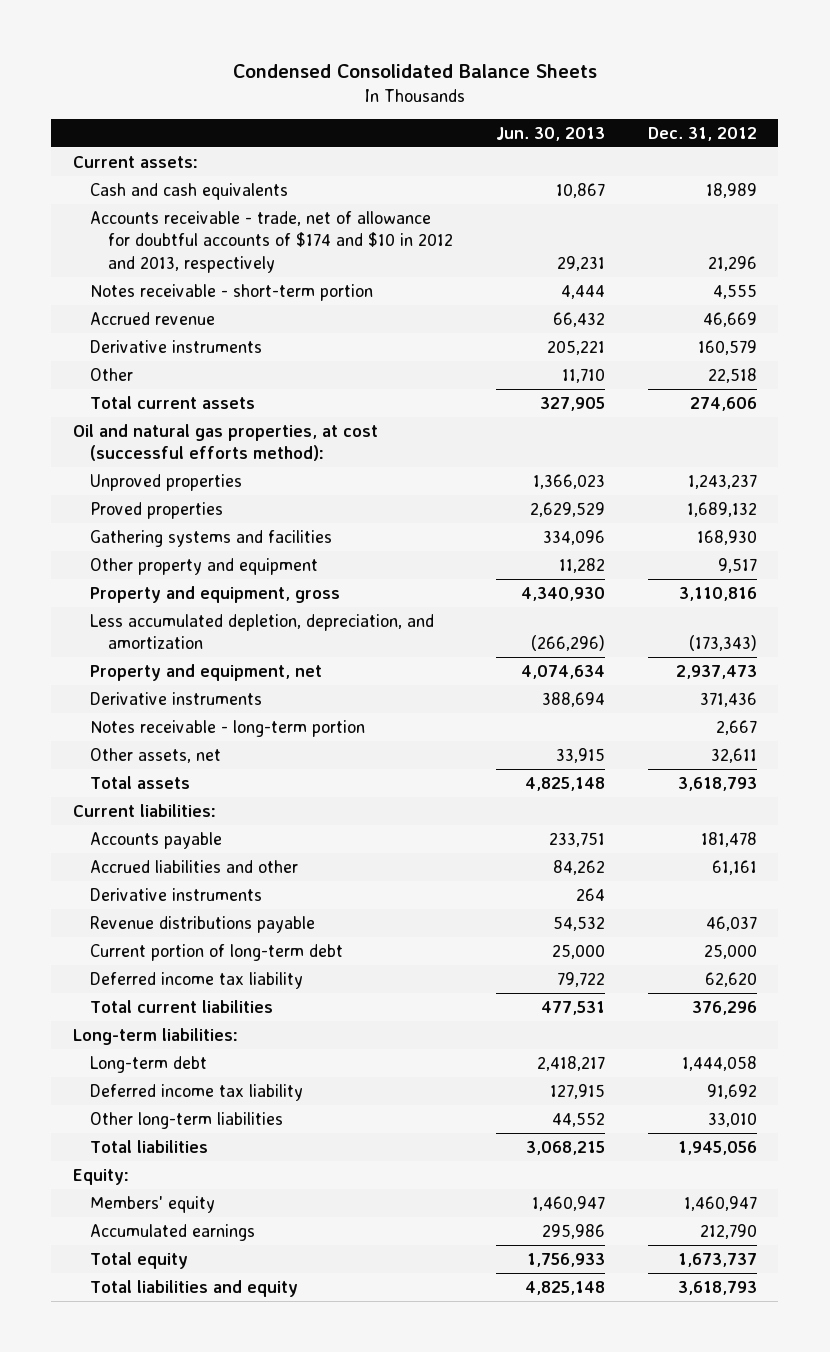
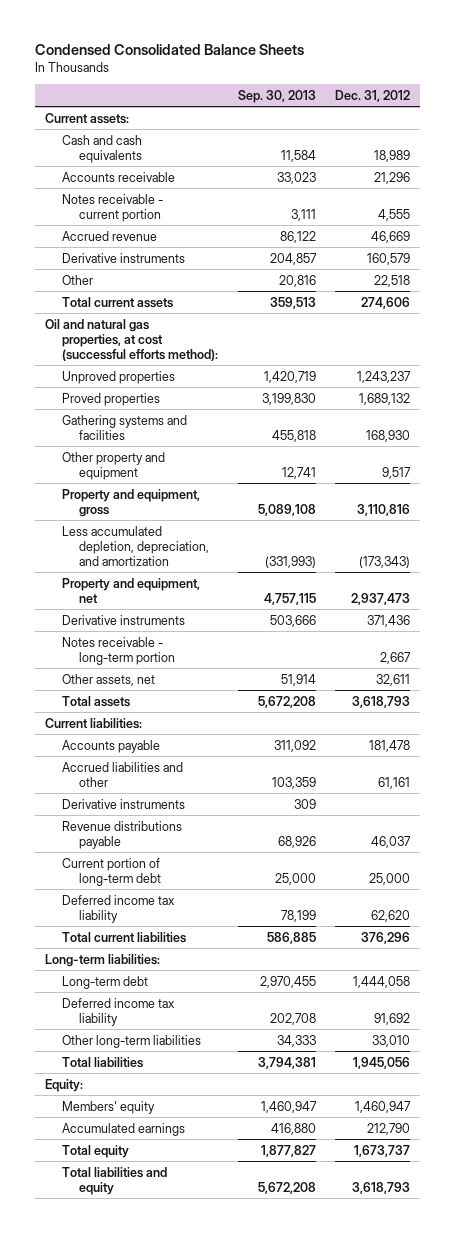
[495,126,605,141] Jun. 30, 2013 -> none
none -> [237,89,316,103] Sep. 30, 2013
[90,210,454,273] Accounts receivable - trade, net of allowance for doubtful accounts of $174 and $10 in 2012 and 2013, respectively -> [61,171,175,182] Accounts receivable
[90,283,374,301] Notes receivable - short-term portion -> [61,193,163,222] Notes receivable - current portion

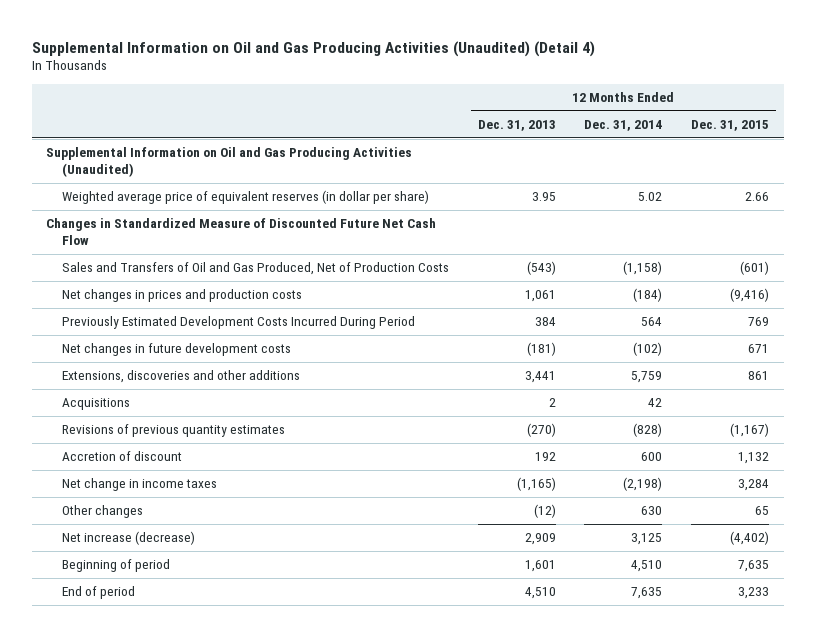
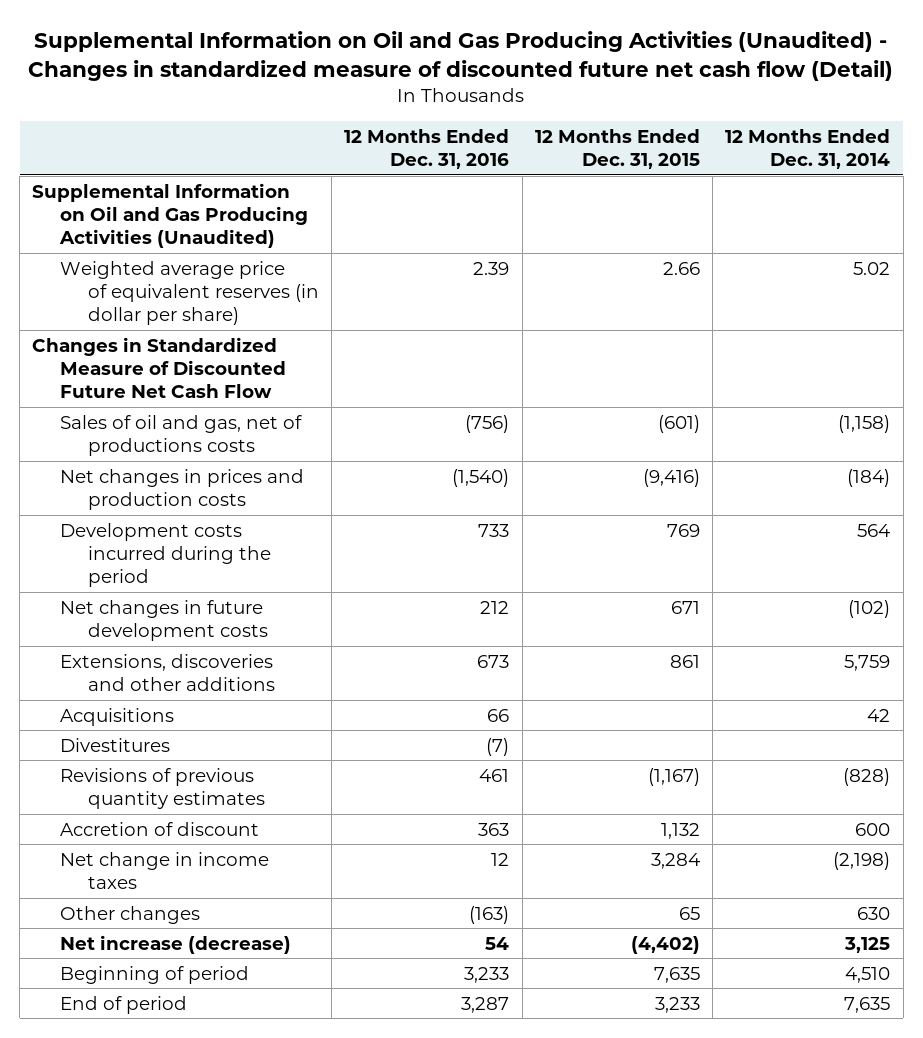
[31,40,595,57] Supplemental Information on Oil and Gas Producing Activities (Unaudited) (Detail 4) -> [28,31,894,82] Supplemental Information on Oil and Gas Producing Activities (Unaudited) - Changes in standardized measure of discounted future net cash flow (Detail)
[477,119,556,131] Dec. 31, 2013 -> none
none -> [344,128,510,170] 12 Months Ended Dec. 31, 2016
[61,262,449,276] Sales and Transfers of Oil and Gas Produced, Net of Production Costs -> [60,414,303,457] Sales of oil and gas, net of productions costs
[61,316,415,330] Previously Estimated Development Costs Incurred During Period -> [60,522,271,588] Development costs incurred during the period
none -> [60,737,171,752] Divestitures

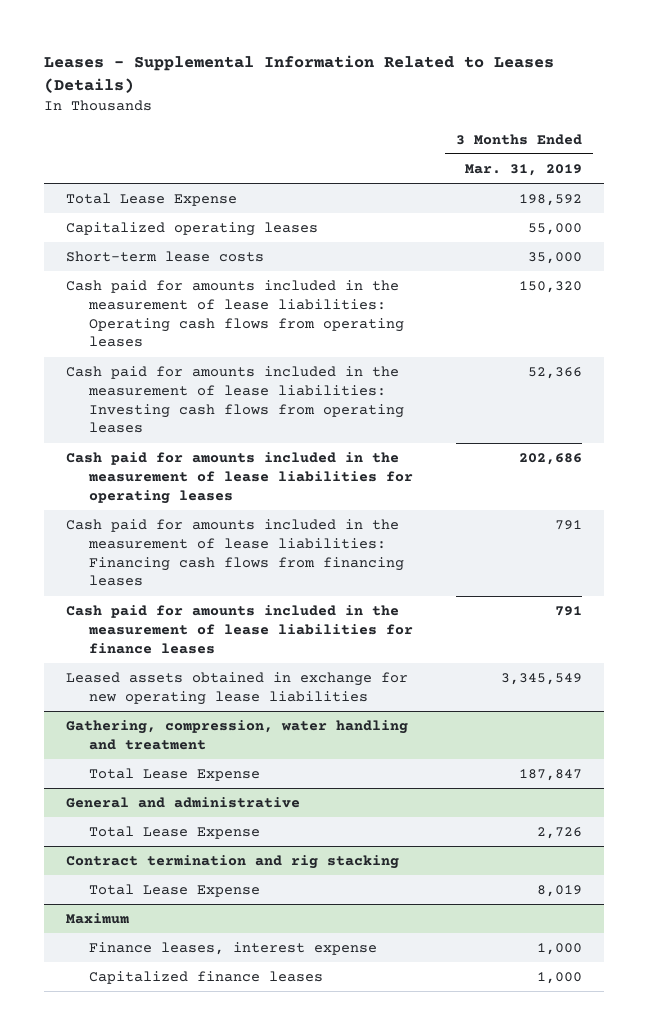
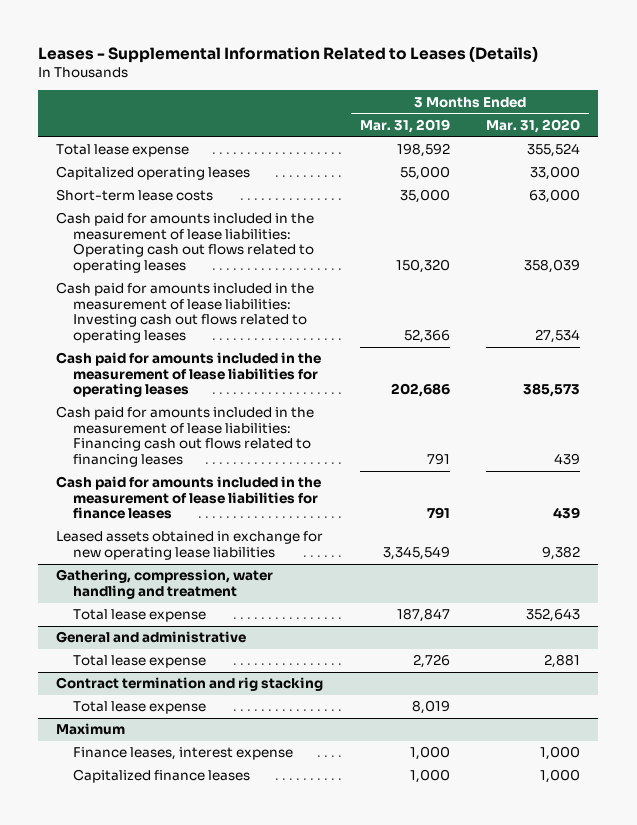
none -> [486,118,581,133] Mar. 31, 2020
[65,192,237,206] Total Lease Expense -> [56,144,190,158] Total lease expense
[65,279,405,348] Cash paid for amounts included in the measurement of lease liabilities: Operating cash flows from operating leases -> [56,212,315,273] Cash paid for amounts included in the measurement of lease liabilities: Operating cash out flows related to operating leases
[65,365,405,434] Cash paid for amounts included in the measurement of lease liabilities: Investing cash flows from operating leases -> [56,282,315,343] Cash paid for amounts included in the measurement of lease liabilities: Investing cash out flows related to operating leases
[65,518,405,587] Cash paid for amounts included in the measurement of lease liabilities: Financing cash flows from financing leases -> [56,406,315,467] Cash paid for amounts included in the measurement of lease liabilities: Financing cash out flows related to financing leases
[89,767,261,781] Total Lease Expense -> [72,609,206,623] Total lease expense
[89,825,261,839] Total Lease Expense -> [72,655,206,669] Total lease expense
[89,883,261,897] Total Lease Expense -> [72,701,206,715] Total lease expense

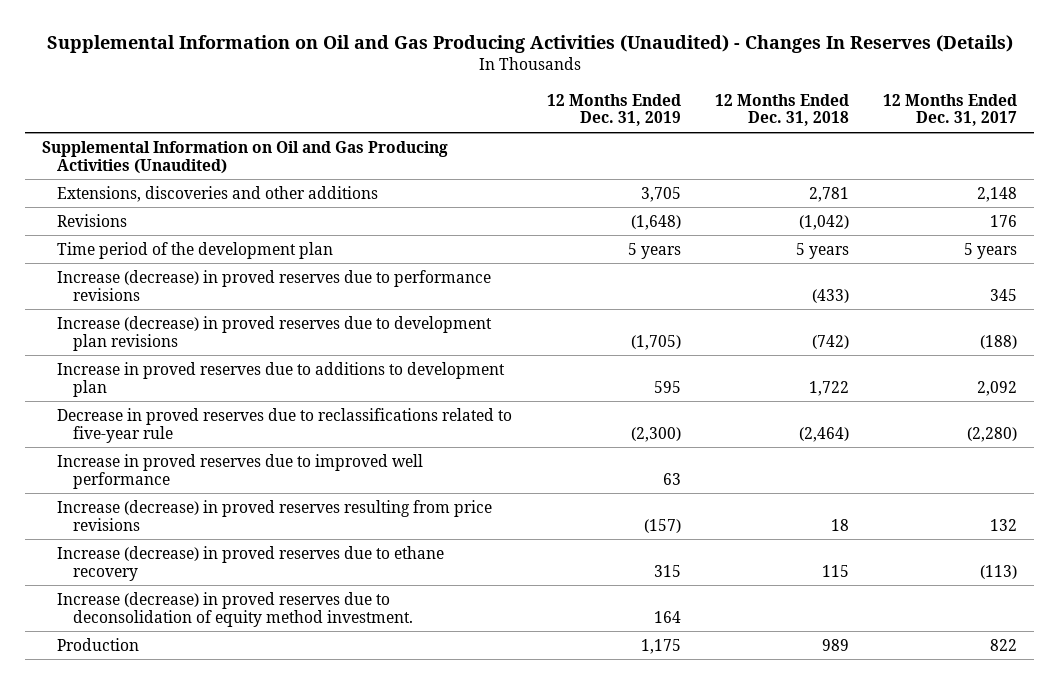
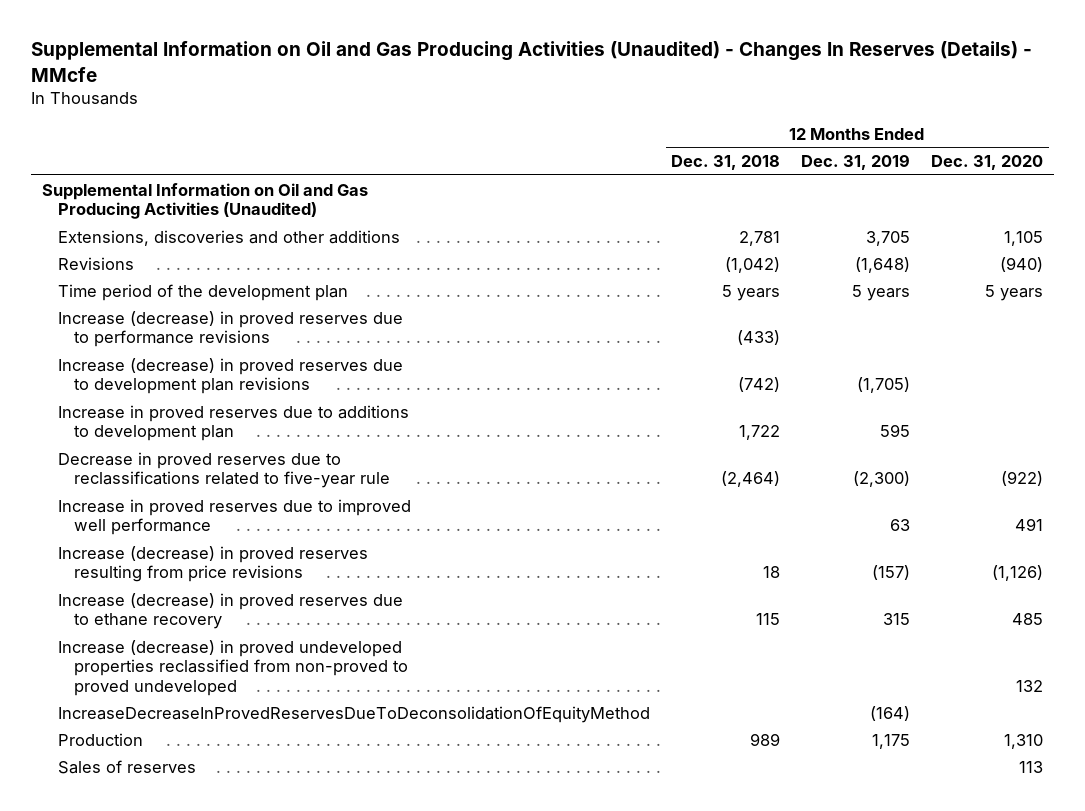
[46,35,1013,54] Supplemental Information on Oil and Gas Producing Activities (Unaudited) - Changes In Reserves (Details) -> [31,41,1033,82] Supplemental Information on Oil and Gas Producing Activities (Unaudited) - Changes In Reserves (Details) - MMcfe
[882,93,1017,127] 12 Months Ended Dec. 31, 2017 -> none
none -> [931,154,1044,170] Dec. 31, 2020
[57,591,413,627] Increase (decrease) in proved reserves due to deconsolidation of equity method investment. -> none
none -> [57,639,409,696] Increase (decrease) in proved undeveloped properties reclassified from non-proved to proved undeveloped
none -> [57,705,650,723] IncreaseDecreaseInProvedReservesDueToDeconsolidationOfEquityMethod
none -> [57,759,196,774] Sales of reserves

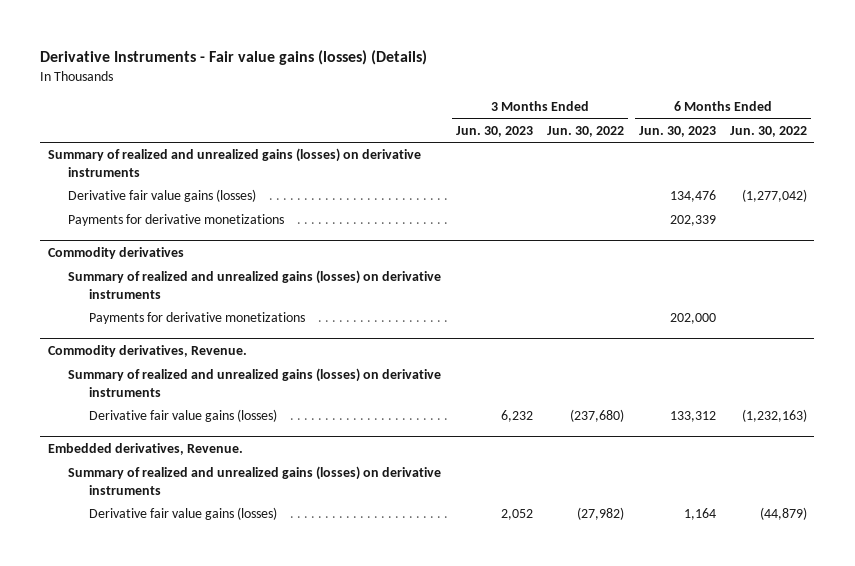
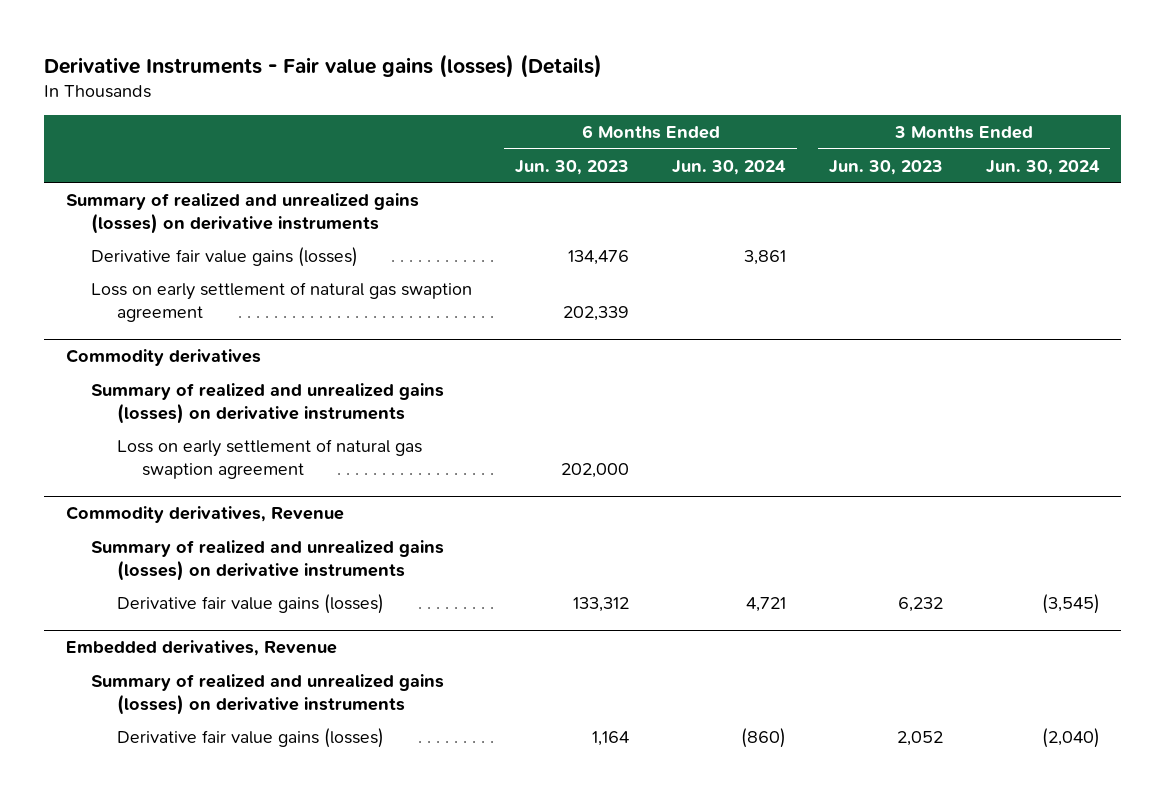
[547,125,625,137] Jun. 30, 2022 -> none
[730,125,808,137] Jun. 30, 2022 -> none
none -> [671,159,786,175] Jun. 30, 2024
none -> [985,159,1100,175] Jun. 30, 2024
[68,214,285,227] Payments for derivative monetizations -> [91,281,473,322] Loss on early settlement of natural gas swaption agreement
[88,312,305,325] Payments for derivative monetizations -> [116,438,422,479] Loss on early settlement of natural gas swaption agreement
[47,345,247,358] Commodity derivatives, Revenue. -> [65,506,344,524] Commodity derivatives, Revenue
[47,443,243,456] Embedded derivatives, Revenue. -> [65,640,337,657] Embedded derivatives, Revenue

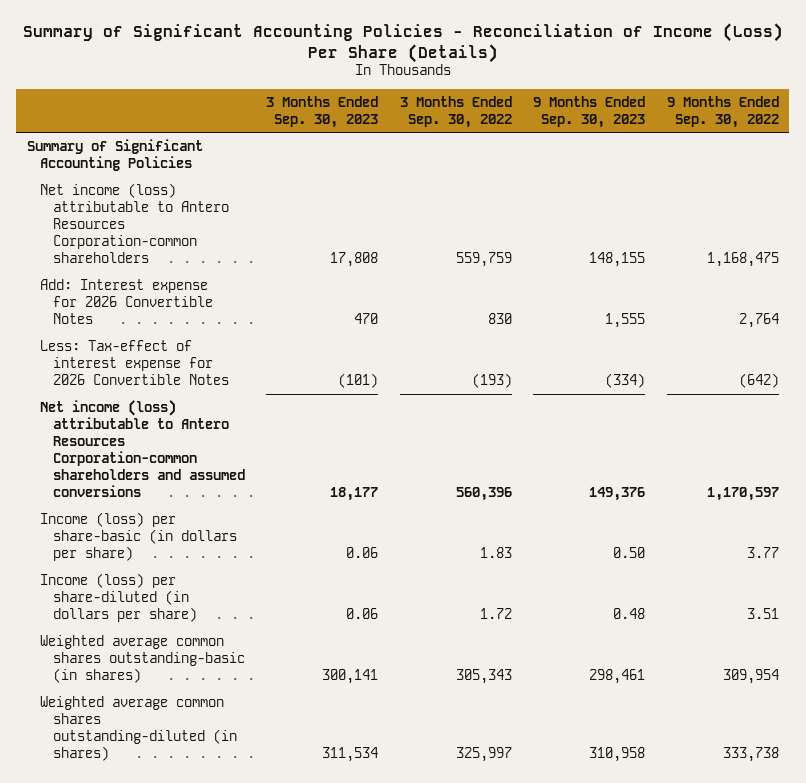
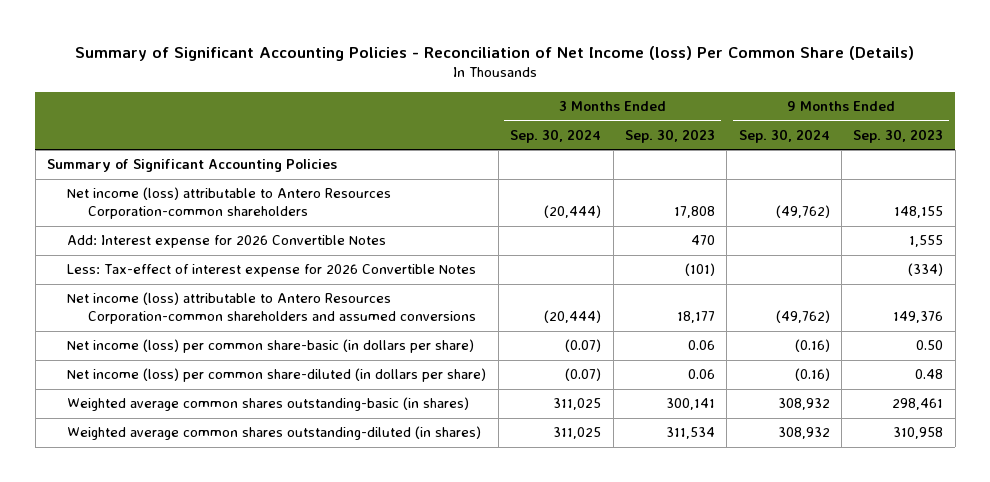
[22,22,783,63] Summary of Significant Accounting Policies - Reconciliation of Income (Loss) Per Share (Details) -> [75,45,915,61] Summary of Significant Accounting Policies - Reconciliation of Net Income (loss) Per Common Share (Details)
[399,95,512,128] 3 Months Ended Sep. 30, 2022 -> none
[666,95,779,128] 9 Months Ended Sep. 30, 2022 -> none
none -> [510,128,602,143] Sep. 30, 2024
none -> [738,128,830,143] Sep. 30, 2024
[39,511,237,561] Income (loss) per share-basic (in dollars per share) -> [67,339,475,354] Net income (loss) per common share-basic (in dollars per share)
[39,572,197,622] Income (loss) per share-diluted (in dollars per share) -> [67,368,487,383] Net income (loss) per common share-diluted (in dollars per share)

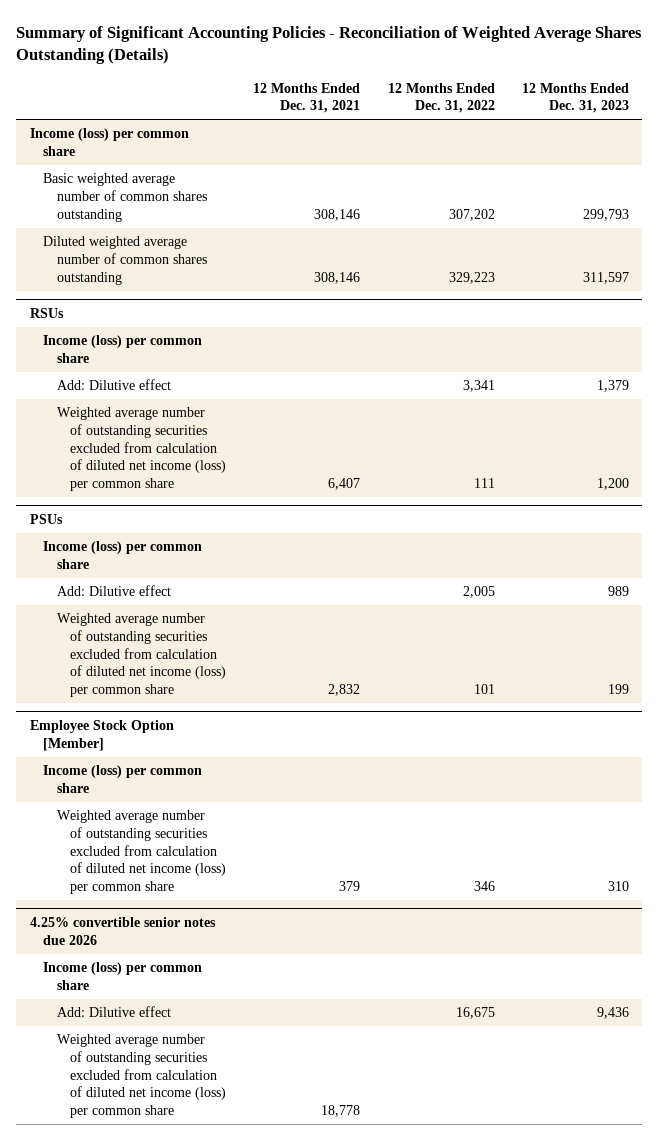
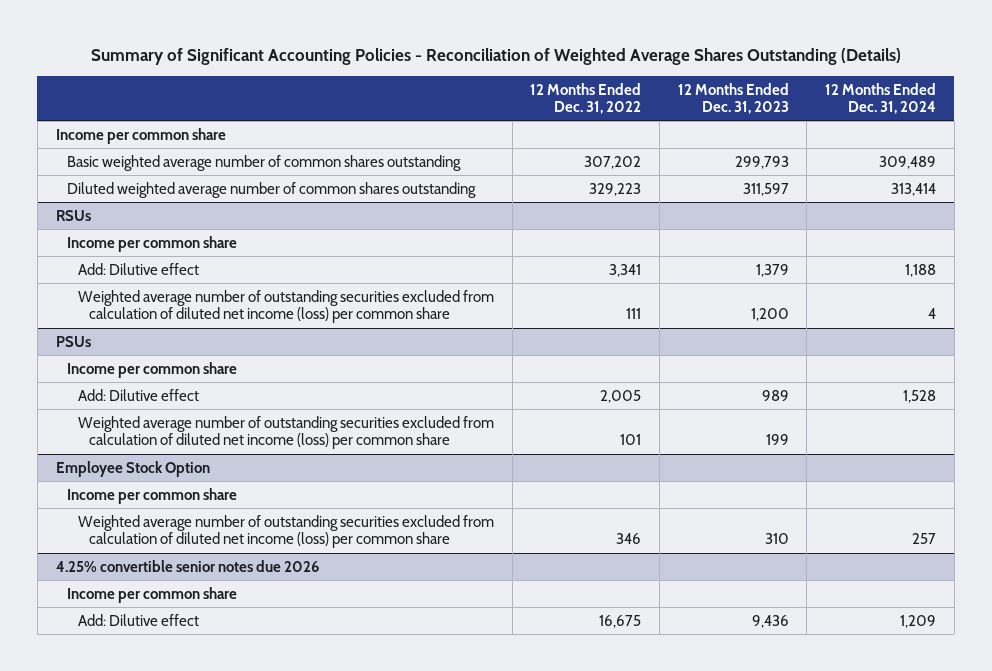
[253,82,361,114] 12 Months Ended Dec. 31, 2021 -> none
none -> [825,82,937,114] 12 Months Ended Dec. 31, 2024
[29,128,189,156] Income (loss) per common share -> [55,127,226,144] Income per common share
[43,335,203,363] Income (loss) per common share -> [66,235,237,252] Income per common share
[43,541,203,569] Income (loss) per common share -> [66,361,237,378] Income per common share
[29,720,174,751] Employee Stock Option [Member] -> [55,460,210,477] Employee Stock Option
[43,765,203,793] Income (loss) per common share -> [66,487,237,504] Income per common share
[43,962,203,990] Income (loss) per common share -> [66,586,237,603] Income per common share
[56,1034,227,1118] Weighted average number of outstanding securities excluded from calculation of diluted net income (loss) per common share -> none

